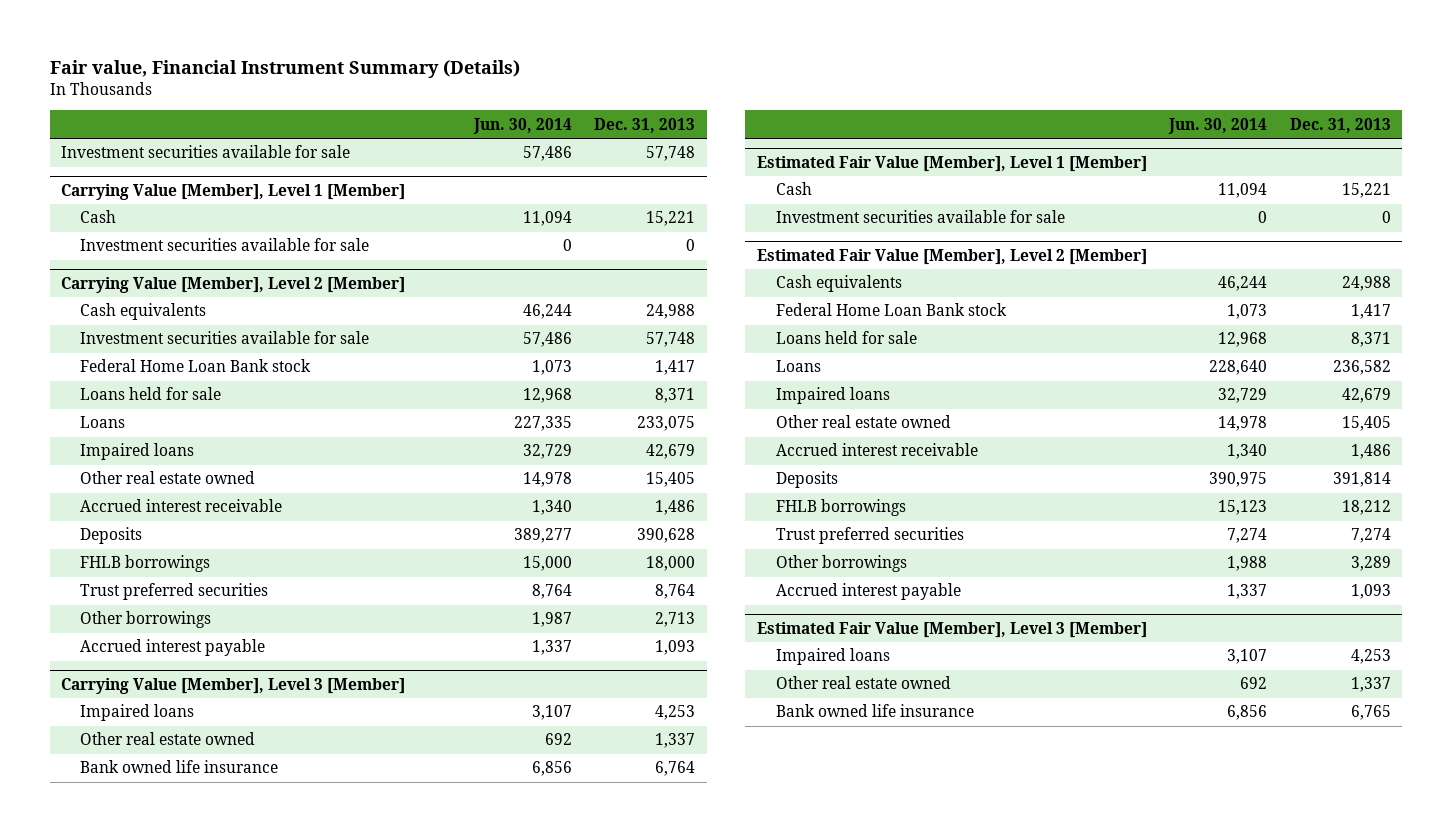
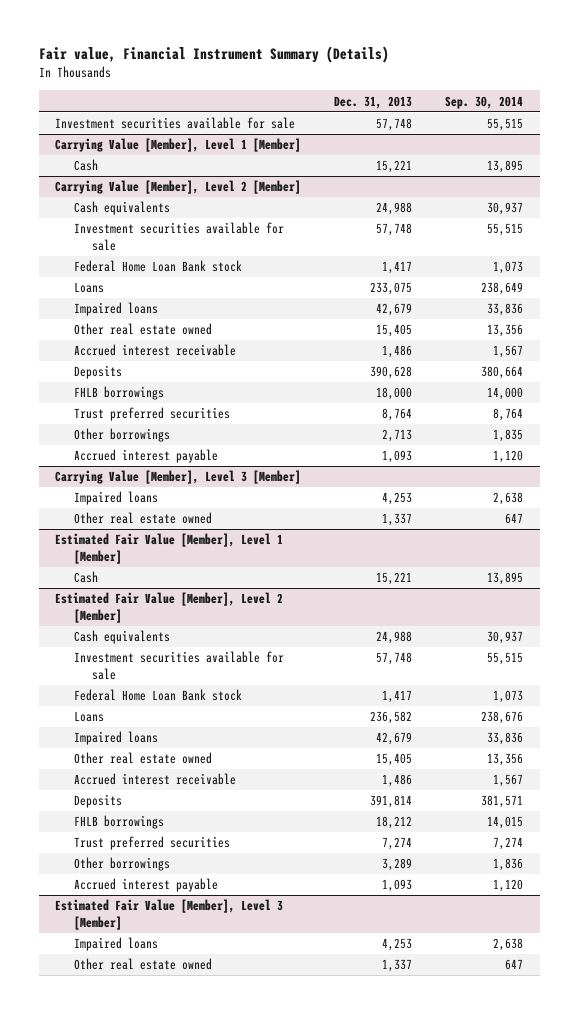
[472,117,572,134] Jun. 30, 2014 -> none
none -> [445,95,524,109] Sep. 30, 2014
[79,238,369,252] Investment securities available for sale -> none
[79,387,221,401] Loans held for sale -> none
[79,760,278,774] Bank owned life insurance -> none
[775,210,1065,224] Investment securities available for sale -> none
none -> [73,651,284,680] Investment securities available for sale
[775,331,917,345] Loans held for sale -> none
[775,704,974,718] Bank owned life insurance -> none

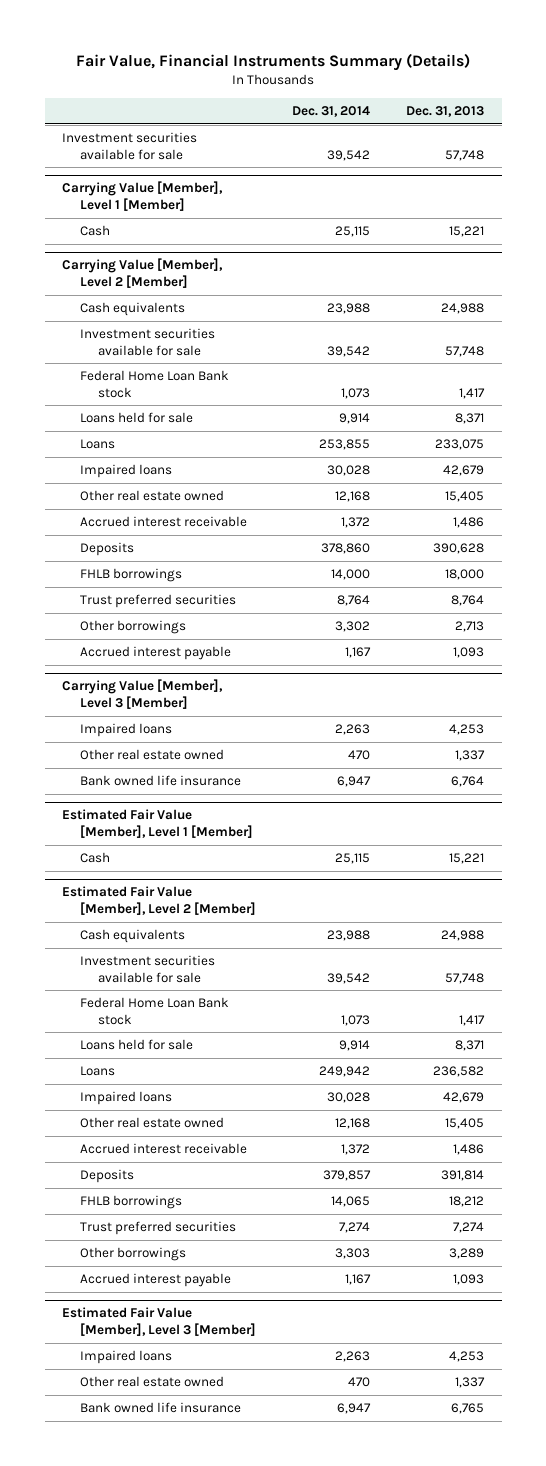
[38,46,389,64] Fair value, Financial Instrument Summary (Details) -> [76,52,471,71] Fair Value, Financial Instruments Summary (Details)
[445,95,524,109] Sep. 30, 2014 -> none
none -> [292,106,371,118] Dec. 31, 2014
none -> [80,412,194,424] Loans held for sale
none -> [80,775,242,787] Bank owned life insurance
none -> [80,1039,194,1051] Loans held for sale
none -> [80,1402,242,1414] Bank owned life insurance

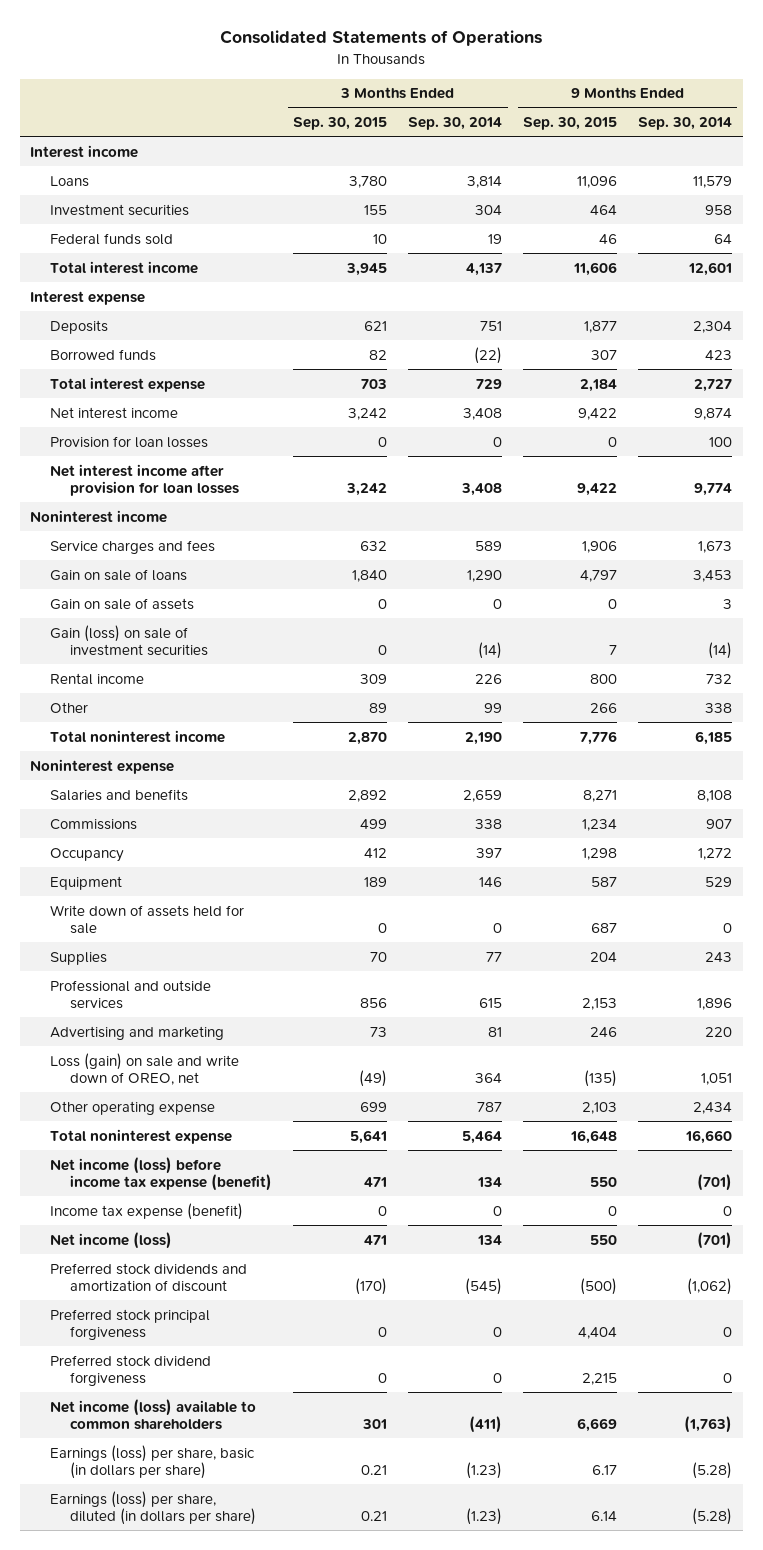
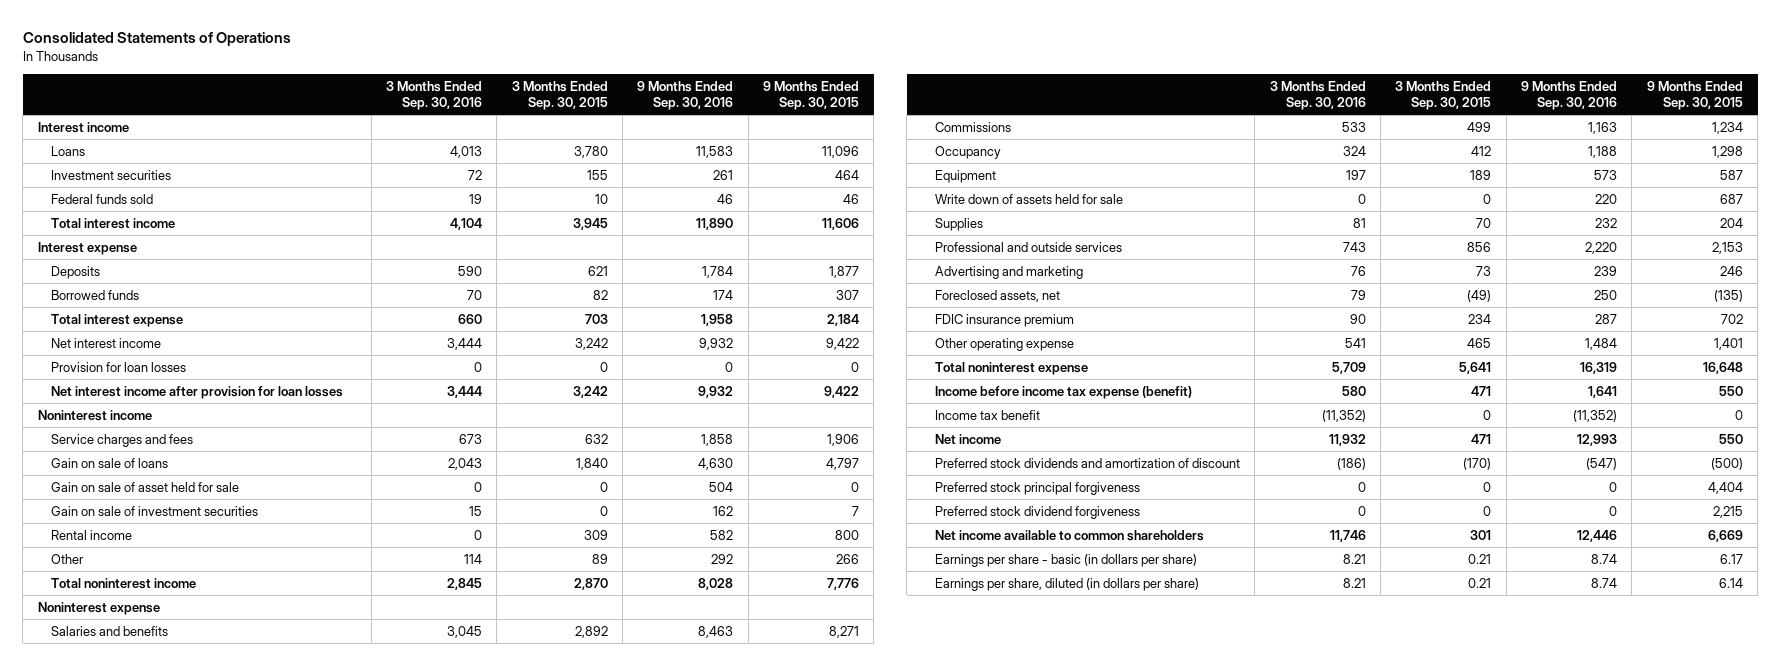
[408,116,503,130] Sep. 30, 2014 -> none
[638,116,733,130] Sep. 30, 2014 -> none
none -> [385,80,482,110] 3 Months Ended Sep. 30, 2016
none -> [637,80,734,110] 9 Months Ended Sep. 30, 2016
[50,597,195,610] Gain on sale of assets -> [51,481,240,492] Gain on sale of asset held for sale
[50,624,209,657] Gain (loss) on sale of investment securities -> [51,505,259,516] Gain on sale of investment securities
[50,1052,240,1086] Loss (gain) on sale and write down of OREO, net -> [934,289,1060,302] Foreclosed assets, net
none -> [934,313,1074,327] FDIC insurance premium
[360,1101,388,1112] 699 -> [1467,337,1492,348] 465
[582,1101,618,1114] 2,103 -> [1713,337,1743,350] 1,401
[50,1156,273,1192] Net income (loss) before income tax expense (benefit) -> [934,385,1192,399] Income before income tax expense (benefit)
[50,1202,244,1220] Income tax expense (benefit) -> [934,409,1040,420] Income tax benefit
[50,1231,173,1249] Net income (loss) -> [934,433,1001,444] Net income
[50,1398,257,1431] Net income (loss) available to common shareholders -> [934,529,1204,541] Net income available to common shareholders
[50,1444,256,1480] Earnings (loss) per share, basic (in dollars per share) -> [934,553,1197,567] Earnings per share - basic (in dollars per share)
[50,1490,257,1526] Earnings (loss) per share, diluted (in dollars per share) -> [934,577,1199,591] Earnings per share, diluted (in dollars per share)

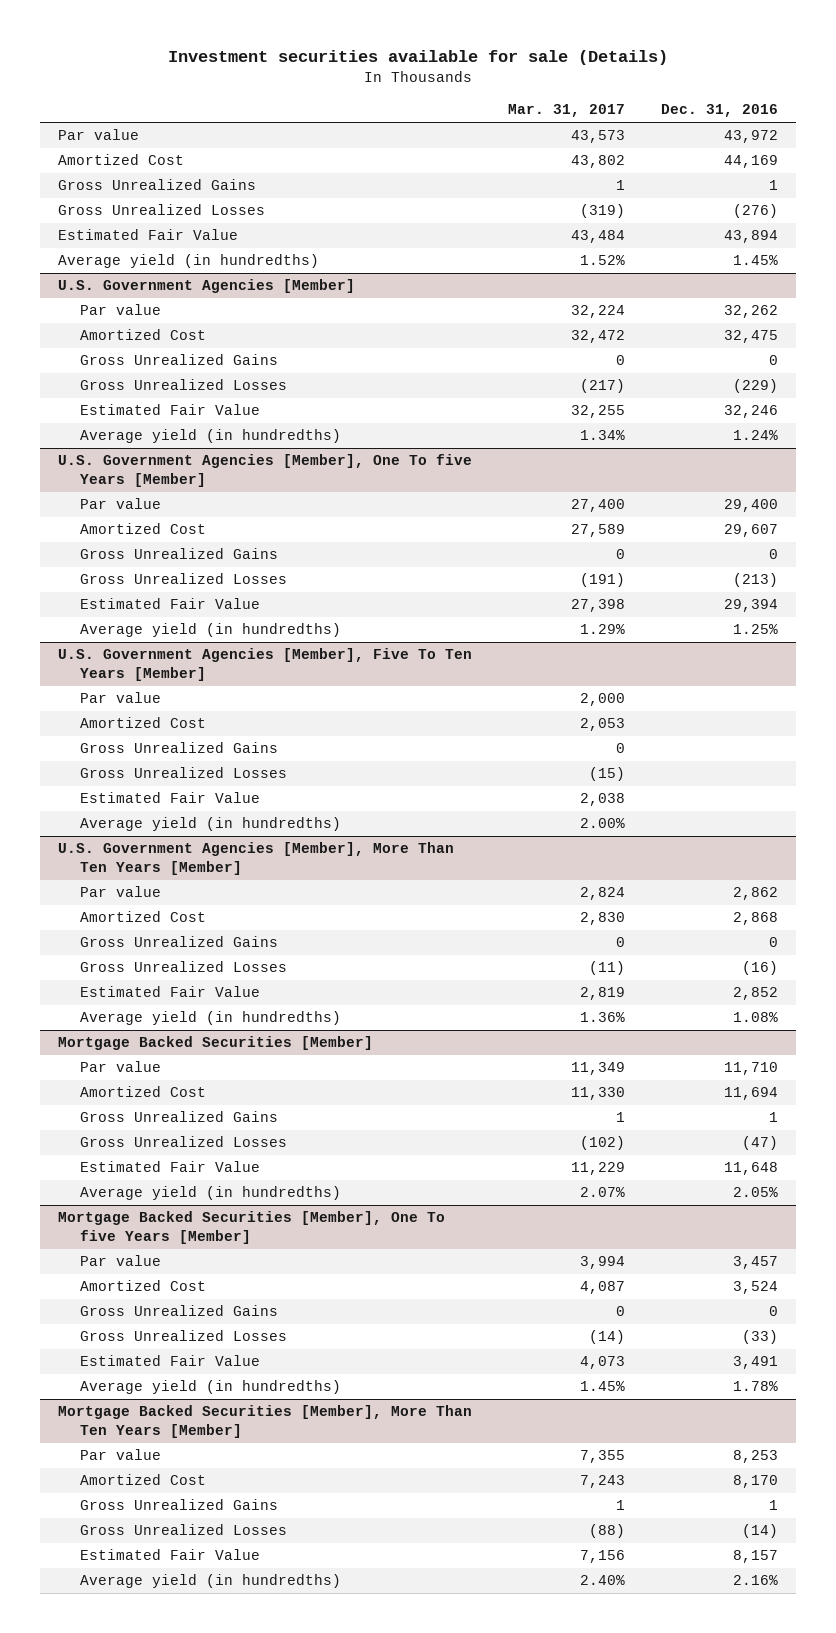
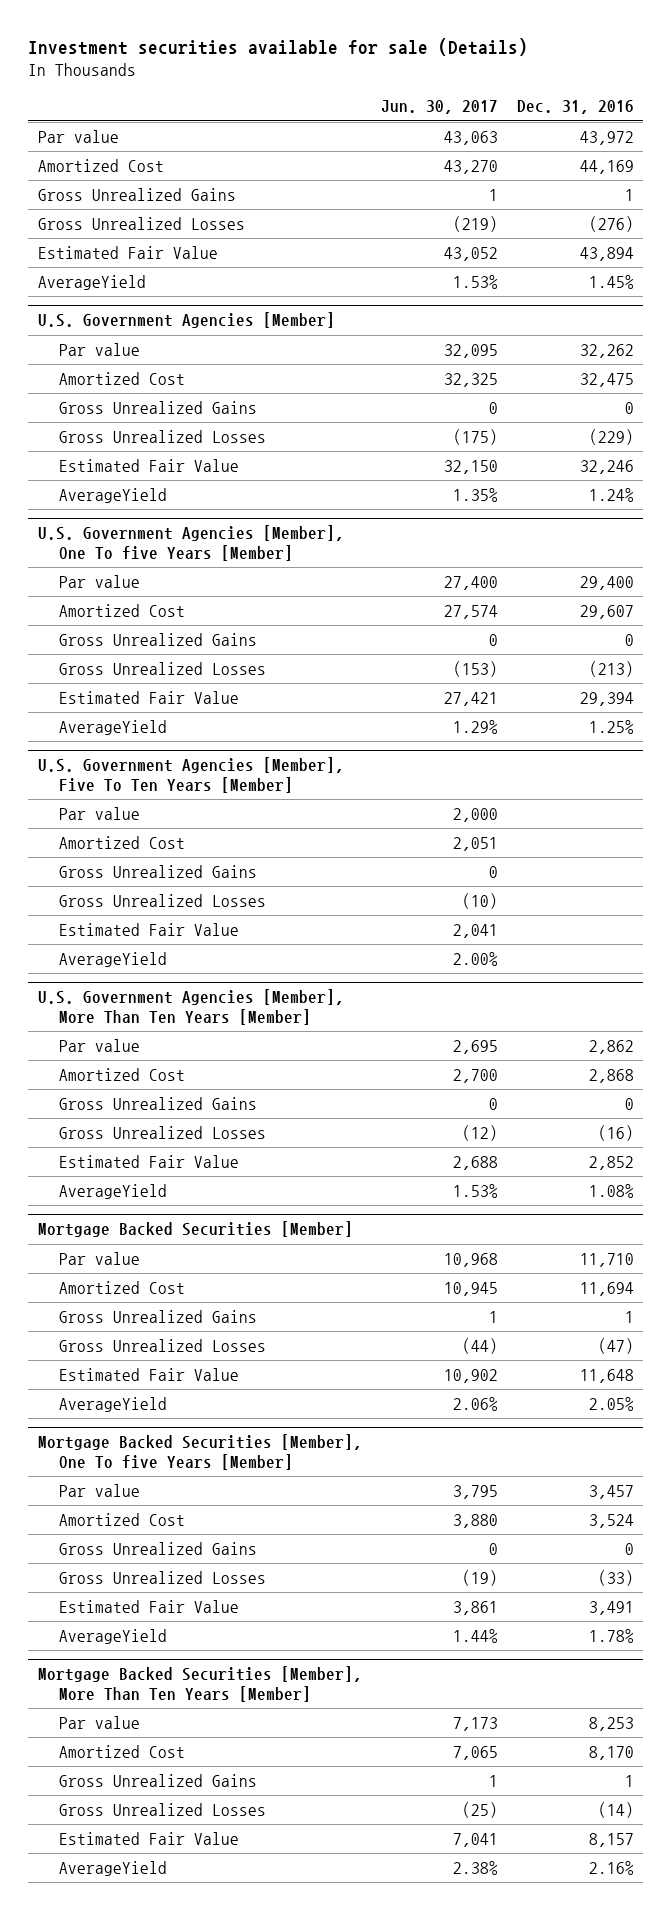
[507,104,625,118] Mar. 31, 2017 -> none
none -> [380,100,498,115] Jun. 30, 2017
[57,254,319,269] Average yield (in hundredths) -> [37,274,146,290] AverageYield
[79,429,341,444] Average yield (in hundredths) -> [58,487,167,503] AverageYield
[79,623,341,638] Average yield (in hundredths) -> [58,719,167,735] AverageYield
[79,817,341,832] Average yield (in hundredths) -> [58,951,167,967] AverageYield
[79,1011,341,1026] Average yield (in hundredths) -> [58,1183,167,1199] AverageYield
[79,1186,341,1201] Average yield (in hundredths) -> [58,1396,167,1412] AverageYield
[79,1380,341,1395] Average yield (in hundredths) -> [58,1628,167,1644] AverageYield
[79,1574,341,1589] Average yield (in hundredths) -> [58,1860,167,1876] AverageYield

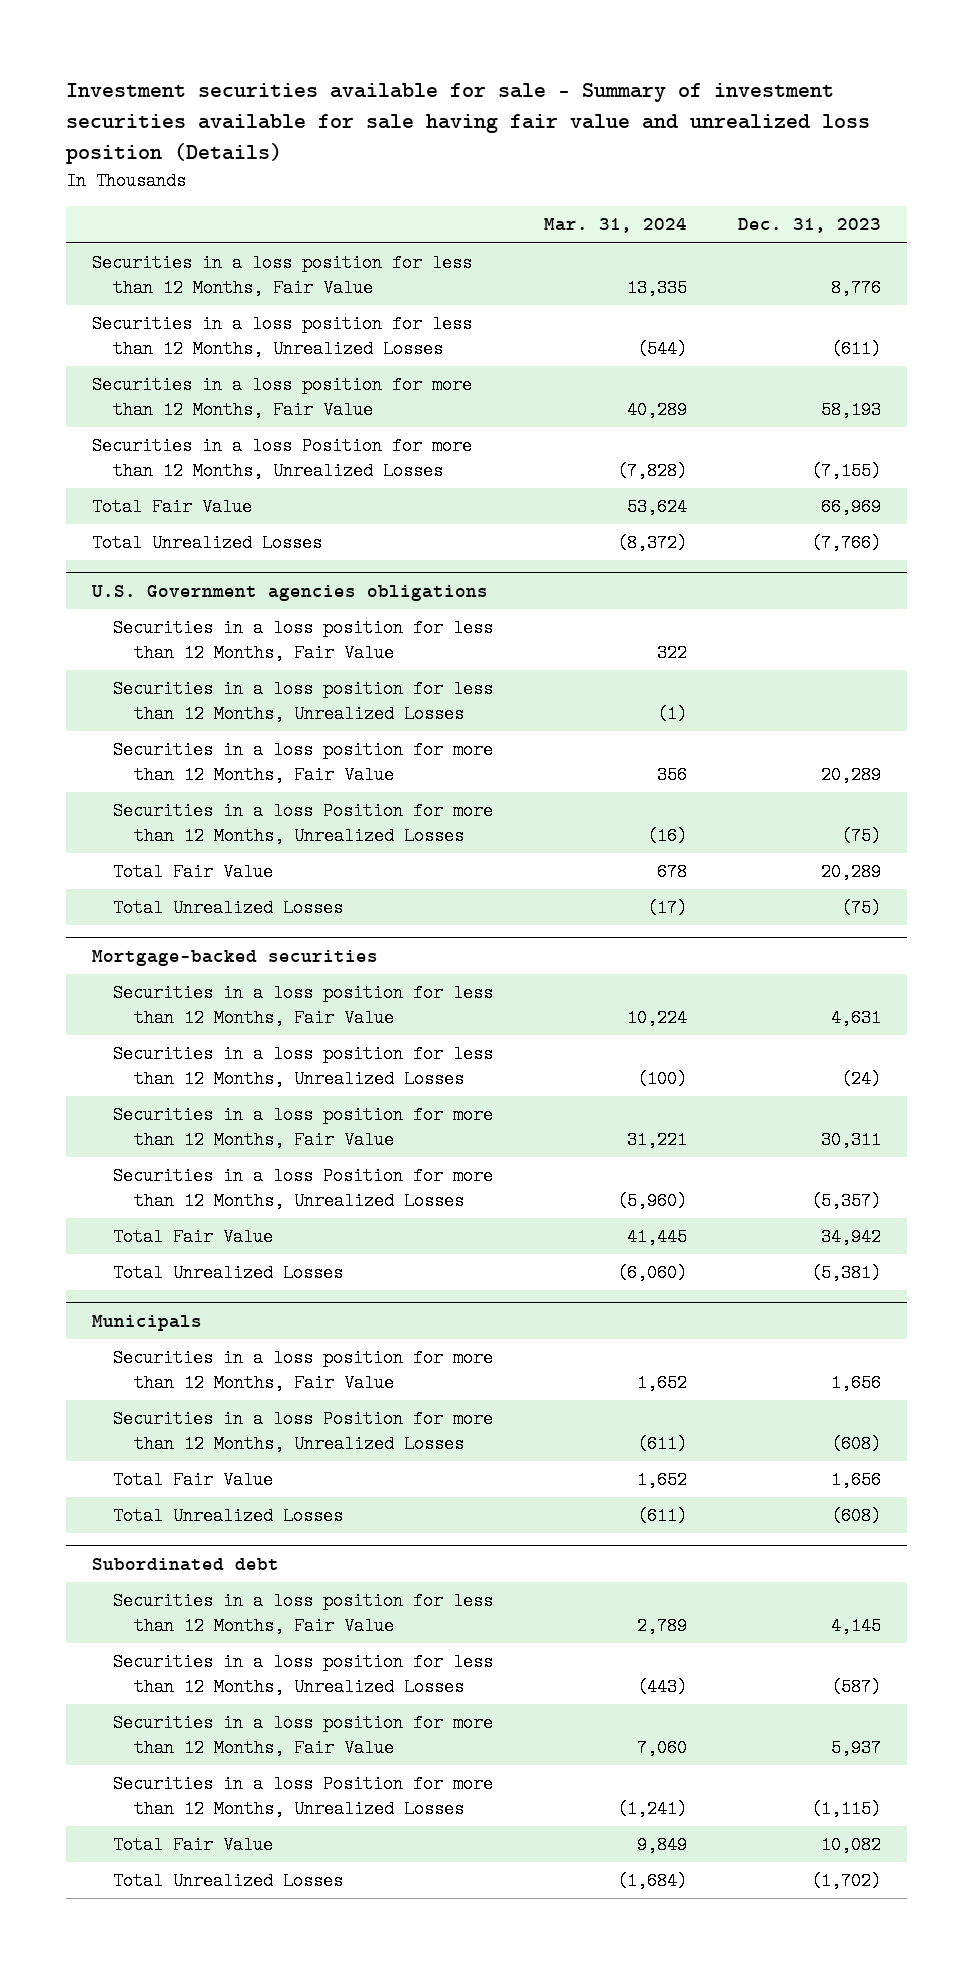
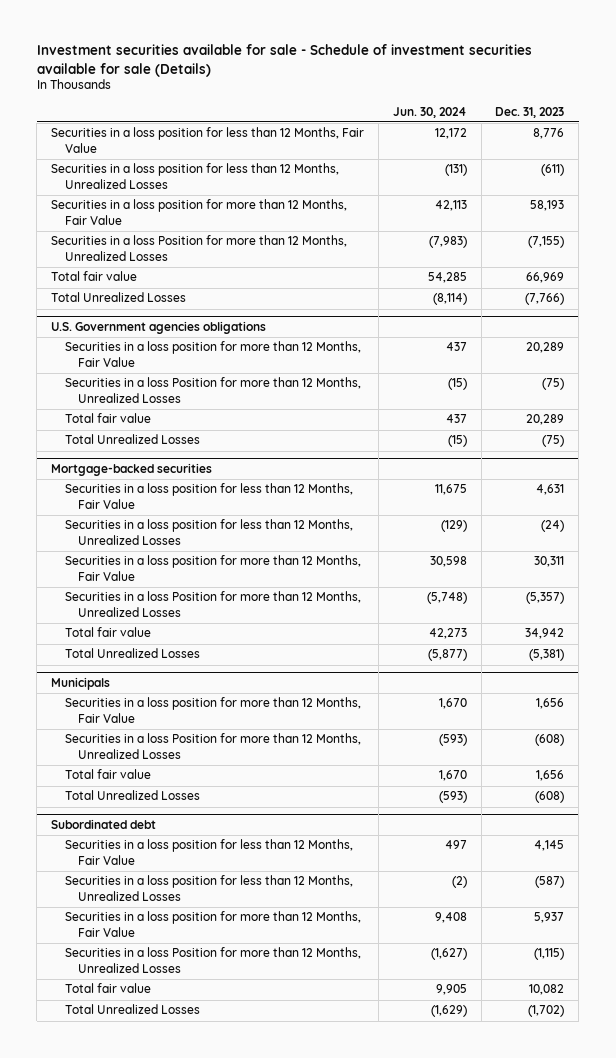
[66,83,871,165] Investment securities available for sale - Summary of investment securities available for sale having fair value and unrealized loss position (Details) -> [36,44,532,77] Investment securities available for sale - Schedule of investment securities available for sale (Details)
[544,218,688,234] Mar. 31, 2024 -> none
none -> [392,106,467,118] Jun. 30, 2024
[91,498,252,517] Total Fair Value -> [51,271,138,282] Total fair value
[112,619,493,663] Securities in a loss position for less than 12 Months, Fair Value -> none
[112,680,493,724] Securities in a loss position for less than 12 Months, Unrealized Losses -> none
[112,863,273,882] Total Fair Value -> [64,413,151,424] Total fair value
[112,1228,273,1247] Total Fair Value -> [64,627,151,638] Total fair value
[112,1471,273,1490] Total Fair Value -> [64,769,151,780] Total fair value
[112,1836,273,1855] Total Fair Value -> [64,983,151,994] Total fair value

